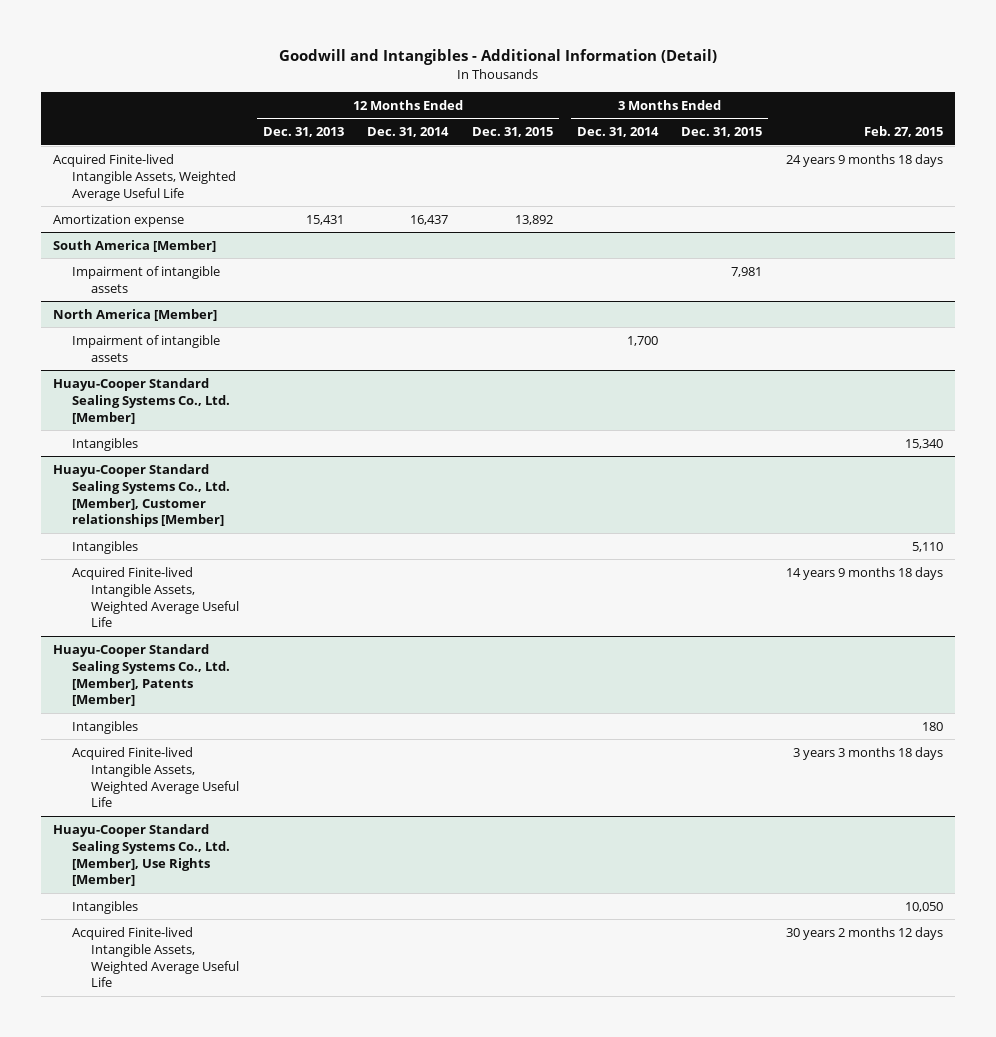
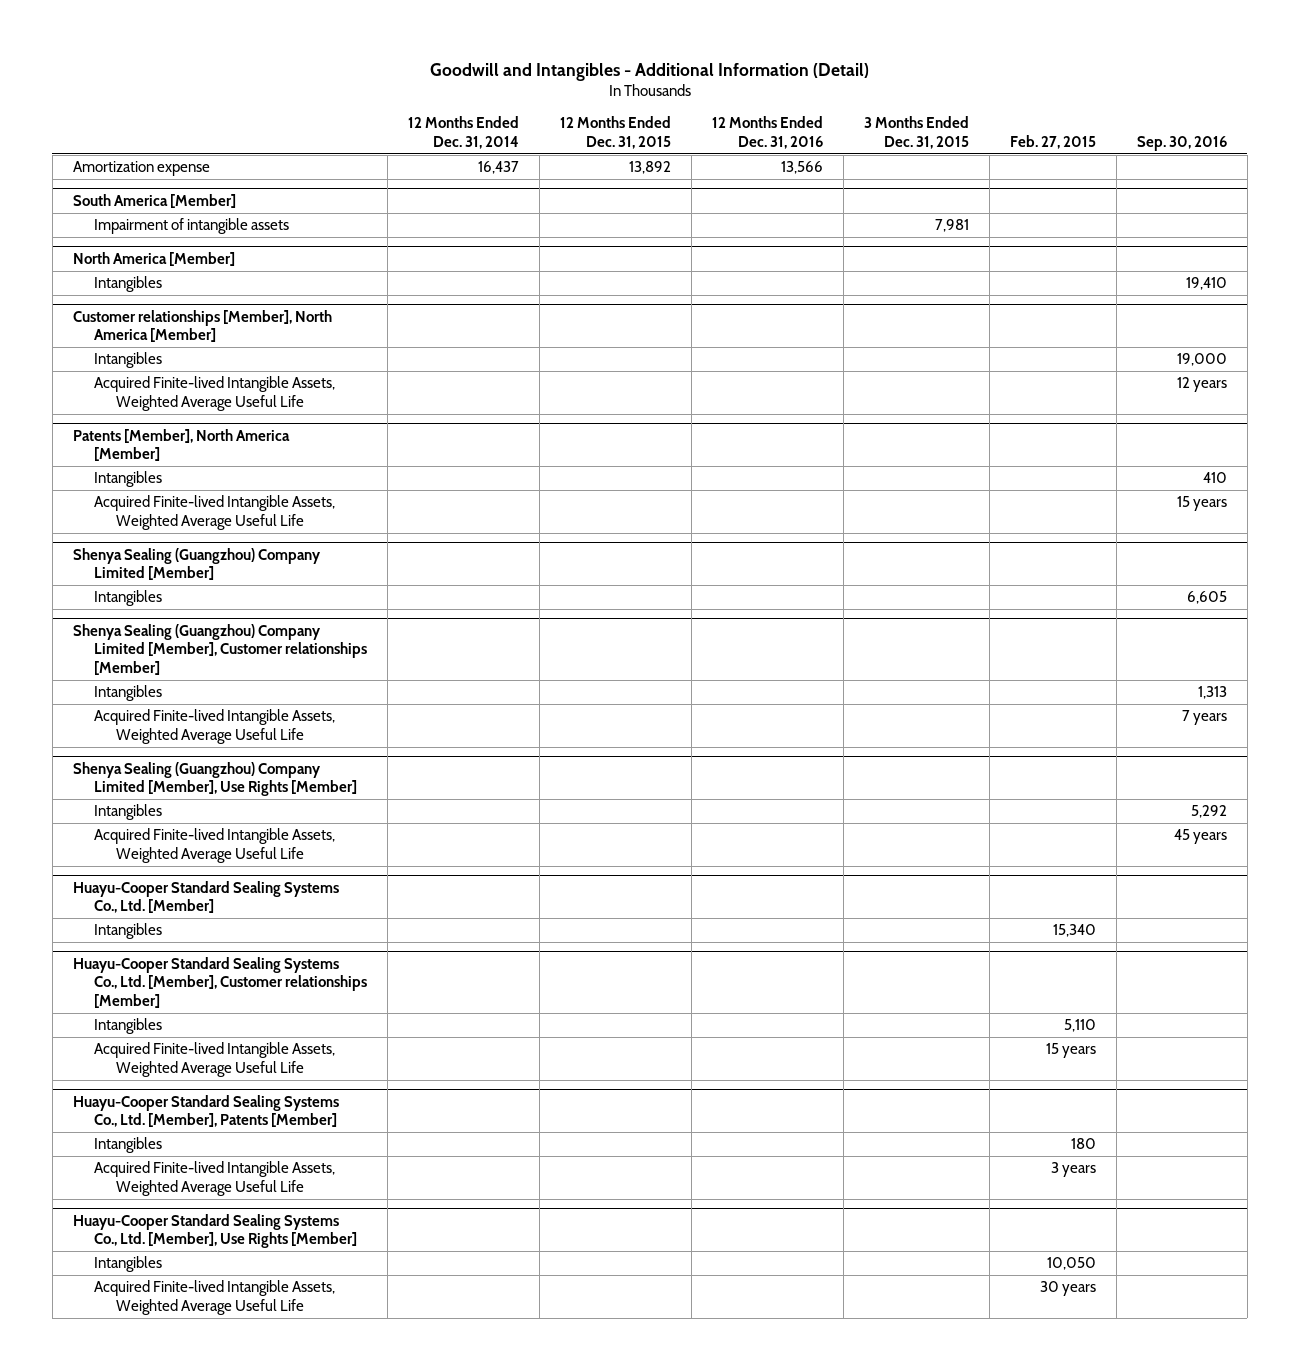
[262,127,344,138] Dec. 31, 2013 -> none
[576,127,659,138] Dec. 31, 2014 -> none
none -> [712,116,824,149] 12 Months Ended Dec. 31, 2016
none -> [1136,135,1227,151] Sep. 30, 2016
[52,153,236,201] Acquired Finite-lived Intangible Assets, Weighted Average Useful Life -> none
[71,334,220,362] Impairment of intangible assets -> none
none -> [94,276,163,293] Intangibles
none -> [72,309,332,343] Customer relationships [Member], North America [Member]
none -> [94,352,163,369] Intangibles
none -> [94,376,336,412] Acquired Finite-lived Intangible Assets, Weighted Average Useful Life
none -> [72,428,290,462] Patents [Member], North America [Member]
none -> [94,471,163,488] Intangibles
none -> [94,495,336,531] Acquired Finite-lived Intangible Assets, Weighted Average Useful Life
none -> [72,547,321,581] Shenya Sealing (Guangzhou) Company Limited [Member]
none -> [94,590,163,607] Intangibles
none -> [72,623,368,675] Shenya Sealing (Guangzhou) Company Limited [Member], Customer relationships [Member]
none -> [94,685,163,702] Intangibles
none -> [94,709,336,745] Acquired Finite-lived Intangible Assets, Weighted Average Useful Life
none -> [72,761,358,797] Shenya Sealing (Guangzhou) Company Limited [Member], Use Rights [Member]
none -> [94,804,163,821] Intangibles
none -> [94,828,336,864] Acquired Finite-lived Intangible Assets, Weighted Average Useful Life
[786,566,944,580] 14 years 9 months 18 days -> [1046,1043,1097,1059] 15 years
[793,746,944,760] 3 years 3 months 18 days -> [1051,1162,1097,1178] 3 years
[786,926,944,940] 30 years 2 months 12 days -> [1040,1281,1097,1297] 30 years

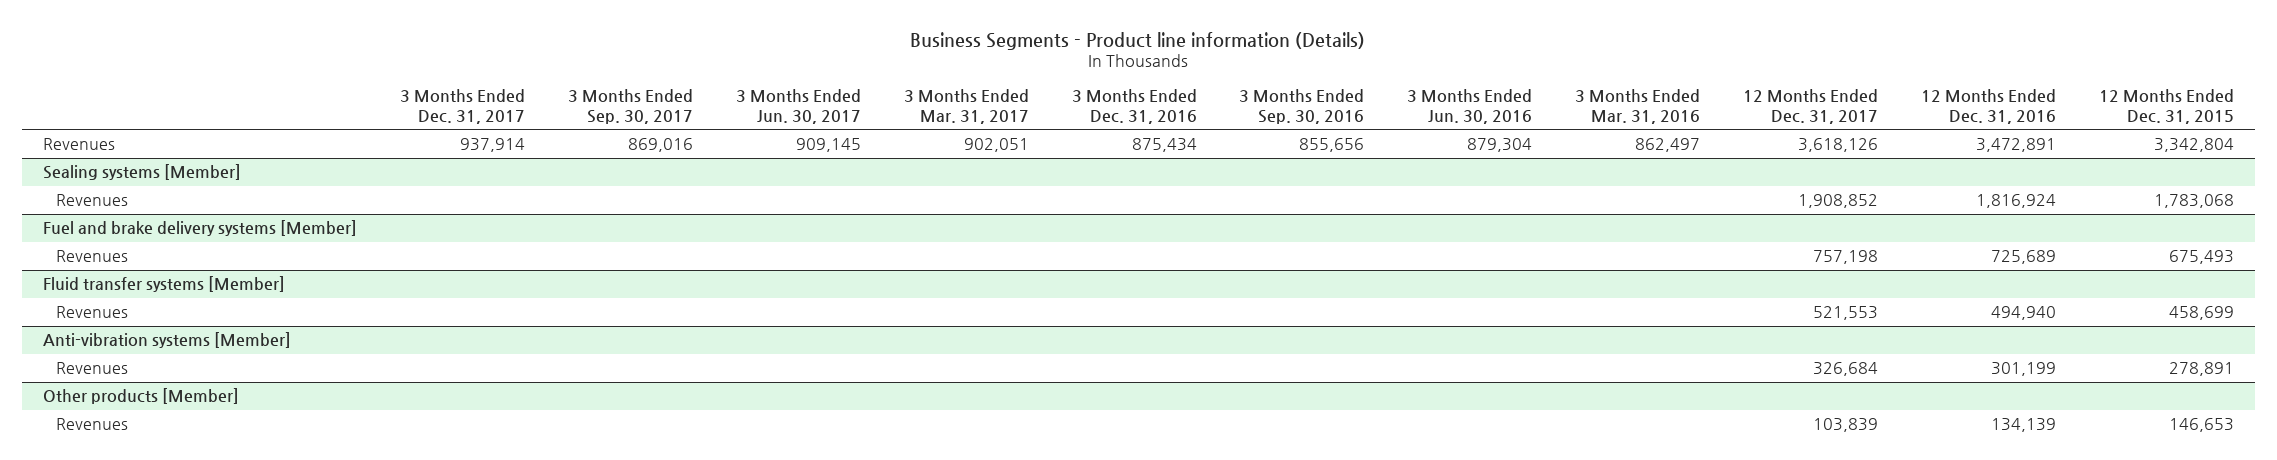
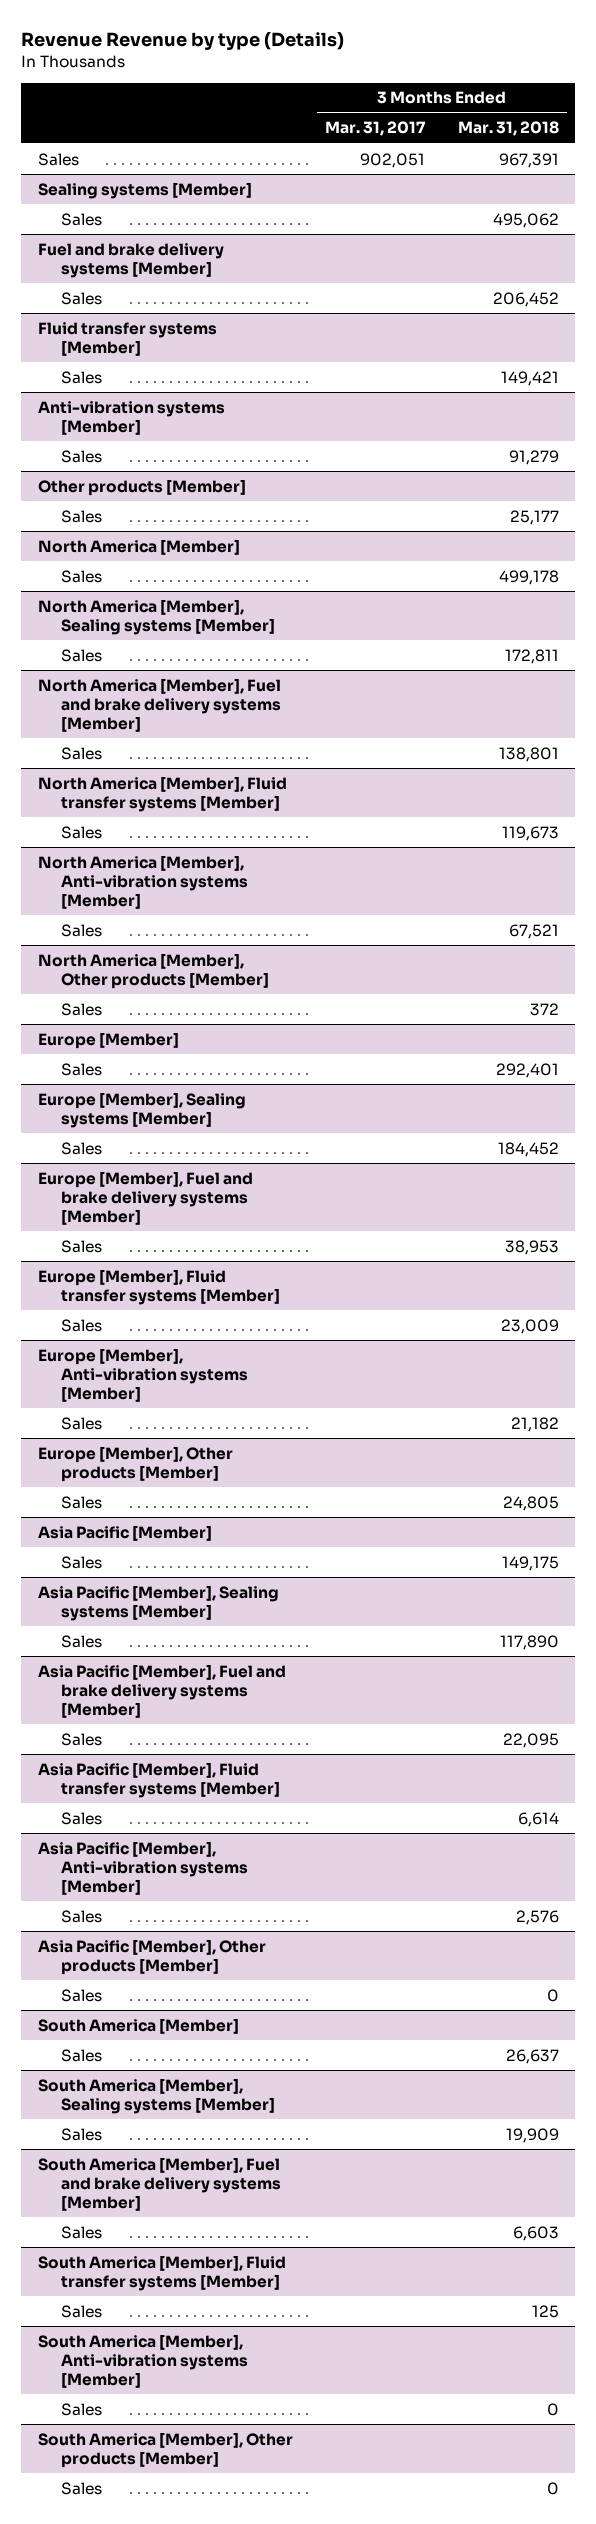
[910,31,1366,50] Business Segments - Product line information (Details) -> [21,31,345,50] Revenue Revenue by type (Details)
[400,89,526,124] 3 Months Ended Dec. 31, 2017 -> none
[568,89,694,124] 3 Months Ended Sep. 30, 2017 -> none
[735,89,861,124] 3 Months Ended Jun. 30, 2017 -> none
[1071,89,1197,124] 3 Months Ended Dec. 31, 2016 -> none
[1239,89,1365,124] 3 Months Ended Sep. 30, 2016 -> none
[1407,89,1533,124] 3 Months Ended Jun. 30, 2016 -> none
[1575,89,1701,124] 3 Months Ended Mar. 31, 2016 -> none
[1742,89,1878,124] 12 Months Ended Dec. 31, 2017 -> none
[1920,89,2056,124] 12 Months Ended Dec. 31, 2016 -> none
[2098,89,2234,124] 12 Months Ended Dec. 31, 2015 -> none
none -> [457,121,559,137] Mar. 31, 2018
[43,138,116,151] Revenues -> [37,152,79,166] Sales
[55,194,128,207] Revenues -> [60,212,102,226] Sales
[55,250,128,263] Revenues -> [60,291,102,305] Sales
[55,306,128,319] Revenues -> [60,370,102,384] Sales
[55,362,128,375] Revenues -> [60,449,102,463] Sales
[55,418,128,431] Revenues -> [60,509,102,523] Sales
none -> [37,538,240,555] North America [Member]
none -> [60,569,102,583] Sales
none -> [37,598,275,635] North America [Member], Sealing systems [Member]
none -> [60,648,102,662] Sales
none -> [37,677,281,732] North America [Member], Fuel and brake delivery systems [Member]
none -> [60,746,102,760] Sales
none -> [37,775,287,812] North America [Member], Fluid transfer systems [Member]
none -> [60,825,102,839] Sales
none -> [37,854,248,909] North America [Member], Anti-vibration systems [Member]
none -> [60,923,102,937] Sales
none -> [37,952,269,989] North America [Member], Other products [Member]
none -> [60,1002,102,1016] Sales
none -> [37,1031,179,1049] Europe [Member]
none -> [60,1062,102,1076] Sales
none -> [37,1091,246,1128] Europe [Member], Sealing systems [Member]
none -> [60,1141,102,1155] Sales
none -> [37,1170,253,1225] Europe [Member], Fuel and brake delivery systems [Member]
none -> [60,1239,102,1253] Sales
none -> [37,1268,280,1305] Europe [Member], Fluid transfer systems [Member]
none -> [60,1318,102,1332] Sales
none -> [37,1347,248,1402] Europe [Member], Anti-vibration systems [Member]
none -> [60,1416,102,1430] Sales
none -> [37,1445,233,1482] Europe [Member], Other products [Member]
none -> [60,1495,102,1509] Sales
none -> [37,1524,212,1541] Asia Pacific [Member]
none -> [60,1555,102,1569] Sales
none -> [37,1584,279,1621] Asia Pacific [Member], Sealing systems [Member]
none -> [60,1634,102,1648] Sales
none -> [37,1663,286,1718] Asia Pacific [Member], Fuel and brake delivery systems [Member]
none -> [60,1732,102,1746] Sales
none -> [37,1761,280,1798] Asia Pacific [Member], Fluid transfer systems [Member]
none -> [60,1811,102,1825] Sales
none -> [37,1840,248,1895] Asia Pacific [Member], Anti-vibration systems [Member]
none -> [60,1909,102,1923] Sales
none -> [37,1938,266,1975] Asia Pacific [Member], Other products [Member]
none -> [60,1988,102,2002] Sales
none -> [37,2017,239,2034] South America [Member]
none -> [60,2048,102,2062] Sales
none -> [37,2077,275,2114] South America [Member], Sealing systems [Member]
none -> [60,2127,102,2141] Sales
none -> [37,2156,281,2211] South America [Member], Fuel and brake delivery systems [Member]
none -> [60,2225,102,2239] Sales
none -> [37,2254,286,2291] South America [Member], Fluid transfer systems [Member]
none -> [60,2304,102,2318] Sales
none -> [37,2333,248,2388] South America [Member], Anti-vibration systems [Member]
none -> [60,2402,102,2416] Sales
none -> [37,2431,293,2468] South America [Member], Other products [Member]
none -> [60,2481,102,2495] Sales

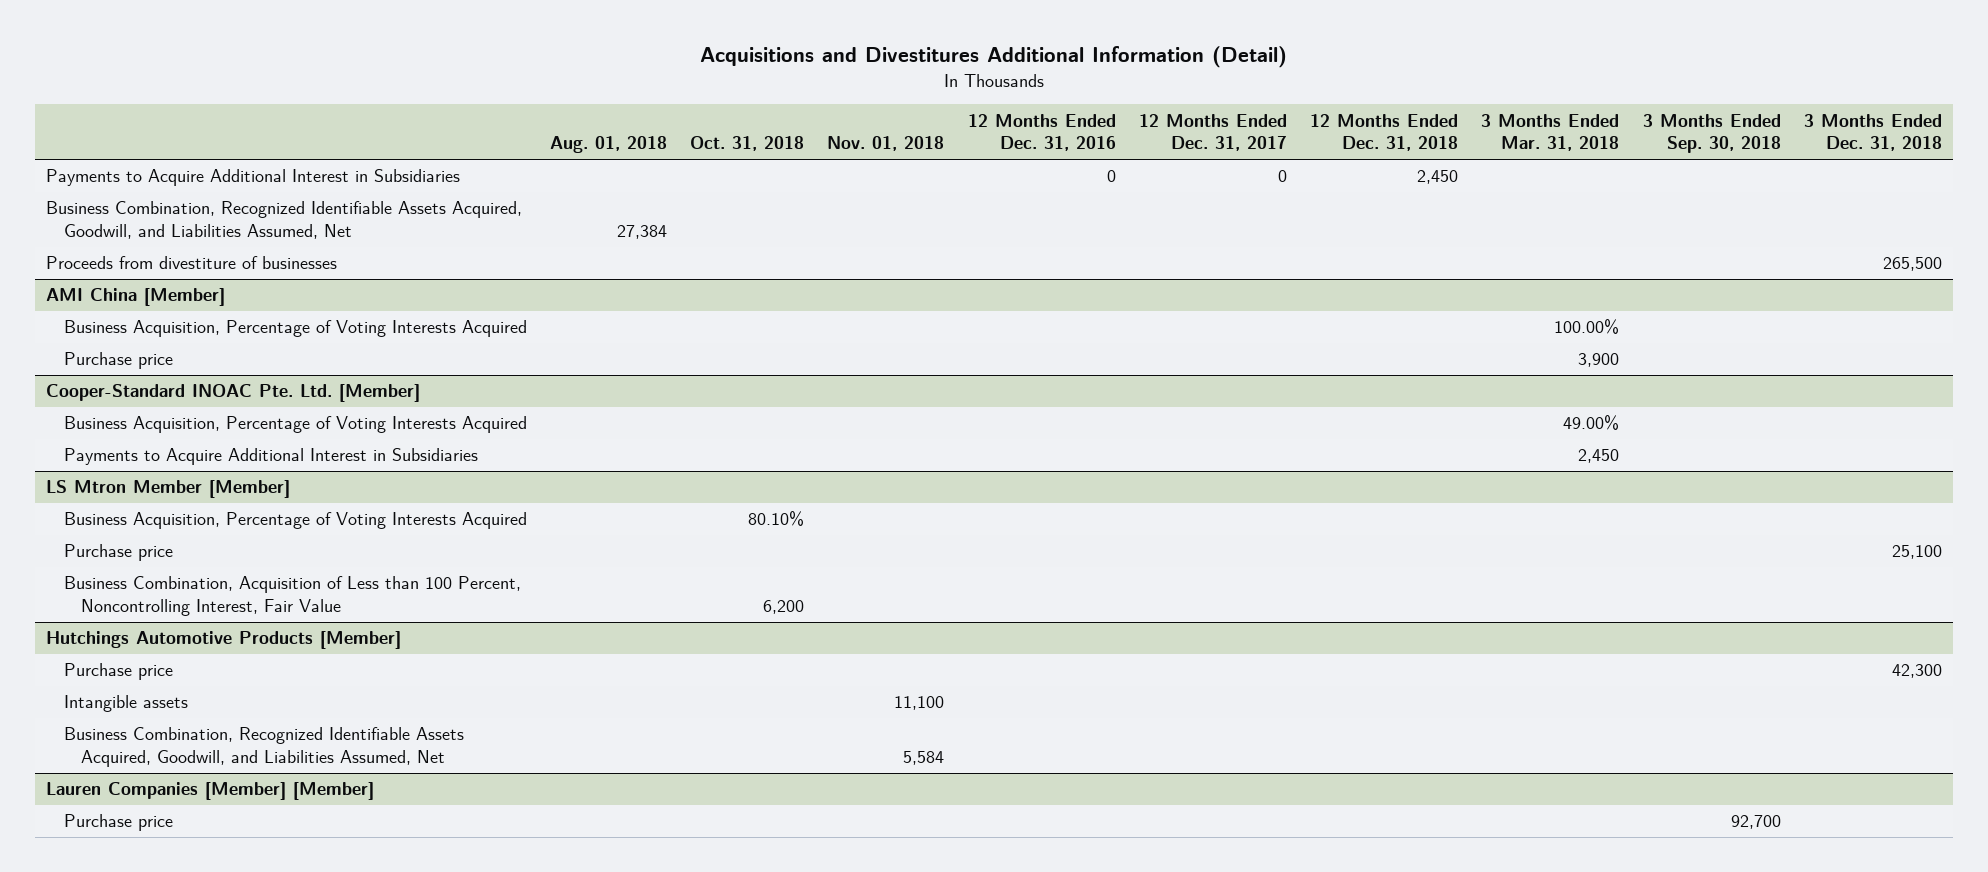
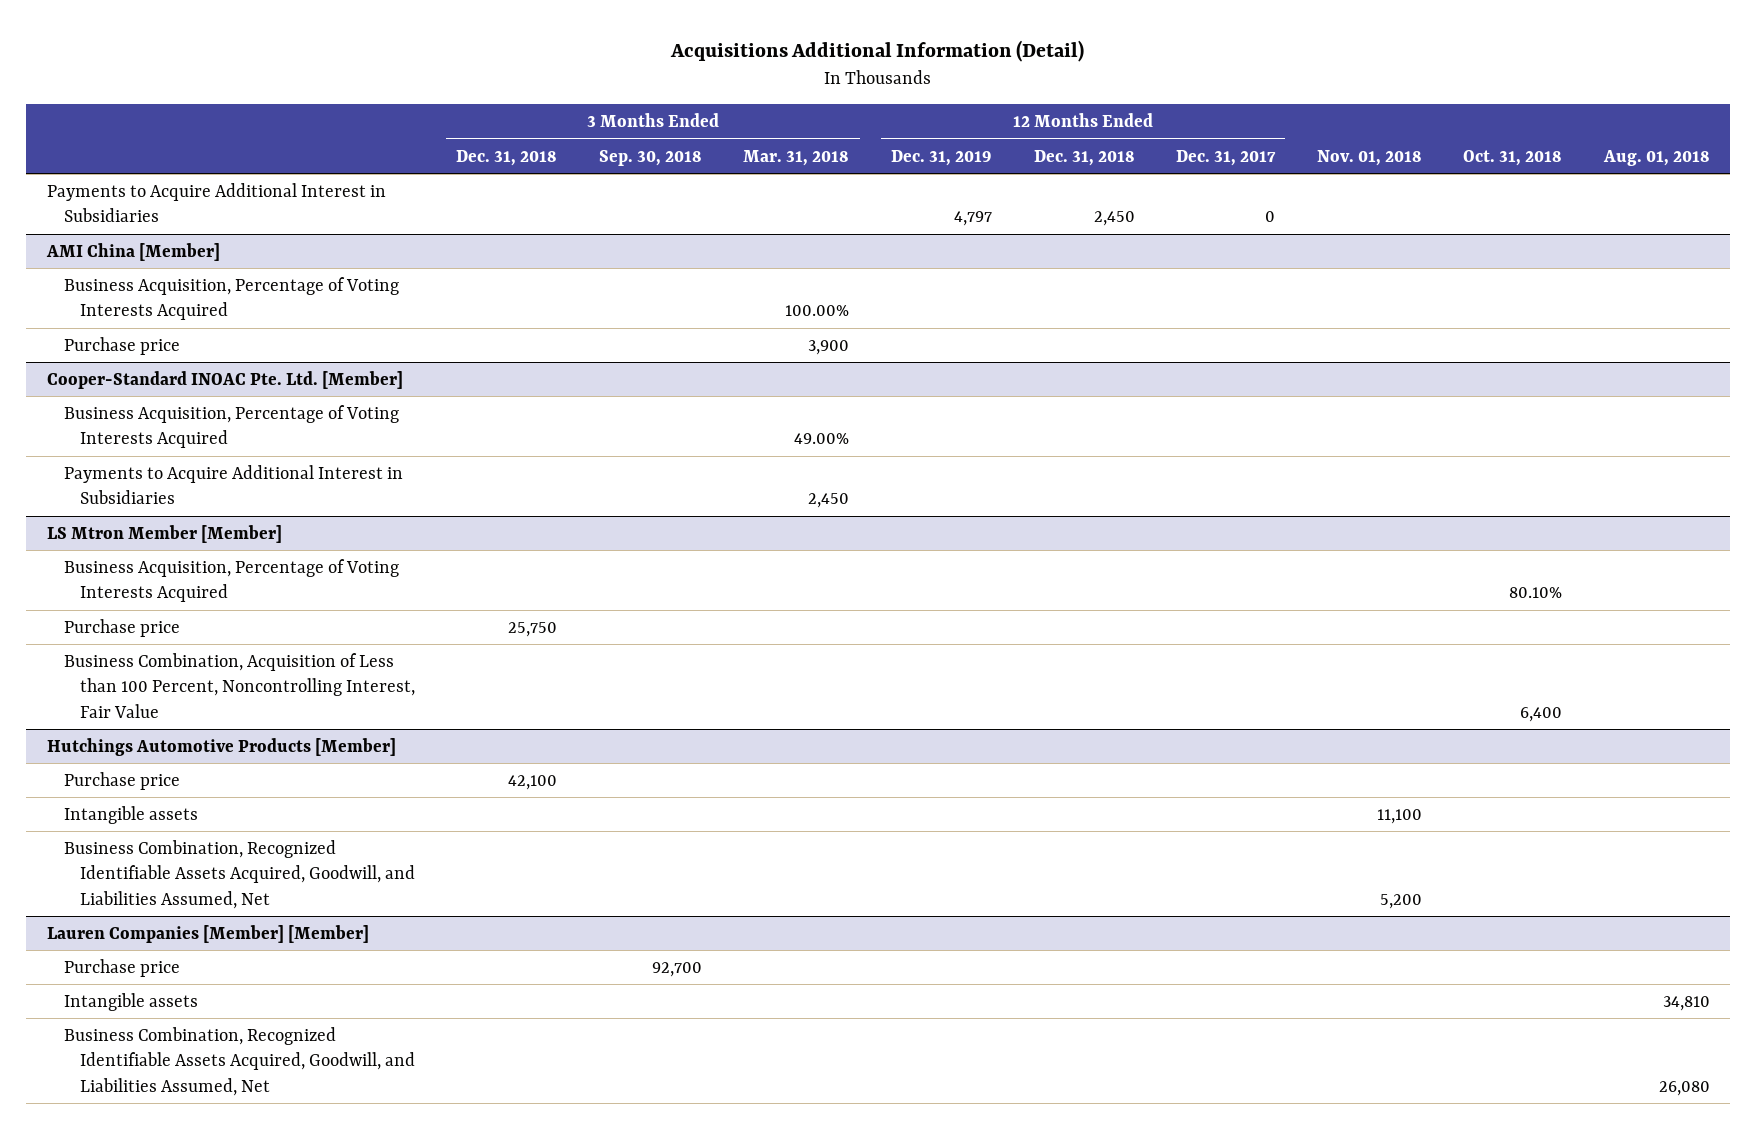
[700,46,1288,69] Acquisitions and Divestitures Additional Information (Detail) -> [670,40,1085,63] Acquisitions Additional Information (Detail)
[967,113,1116,152] 12 Months Ended Dec. 31, 2016 -> none
none -> [891,149,993,166] Dec. 31, 2019
[46,201,523,239] Business Combination, Recognized Identifiable Assets Acquired, Goodwill, and Liabilities Assumed, Net -> none
[46,256,338,270] Proceeds from divestiture of businesses -> none
[1891,545,1942,560] 25,100 -> [508,621,558,637] 25,750
[763,599,805,614] 6,200 -> [1520,706,1563,722] 6,400
[1891,664,1942,679] 42,300 -> [508,774,558,790] 42,100
[903,750,945,765] 5,584 -> [1379,893,1422,909] 5,200
none -> [63,992,198,1011] Intangible assets
none -> [63,1026,415,1096] Business Combination, Recognized Identifiable Assets Acquired, Goodwill, and Liabilities Assumed, Net

